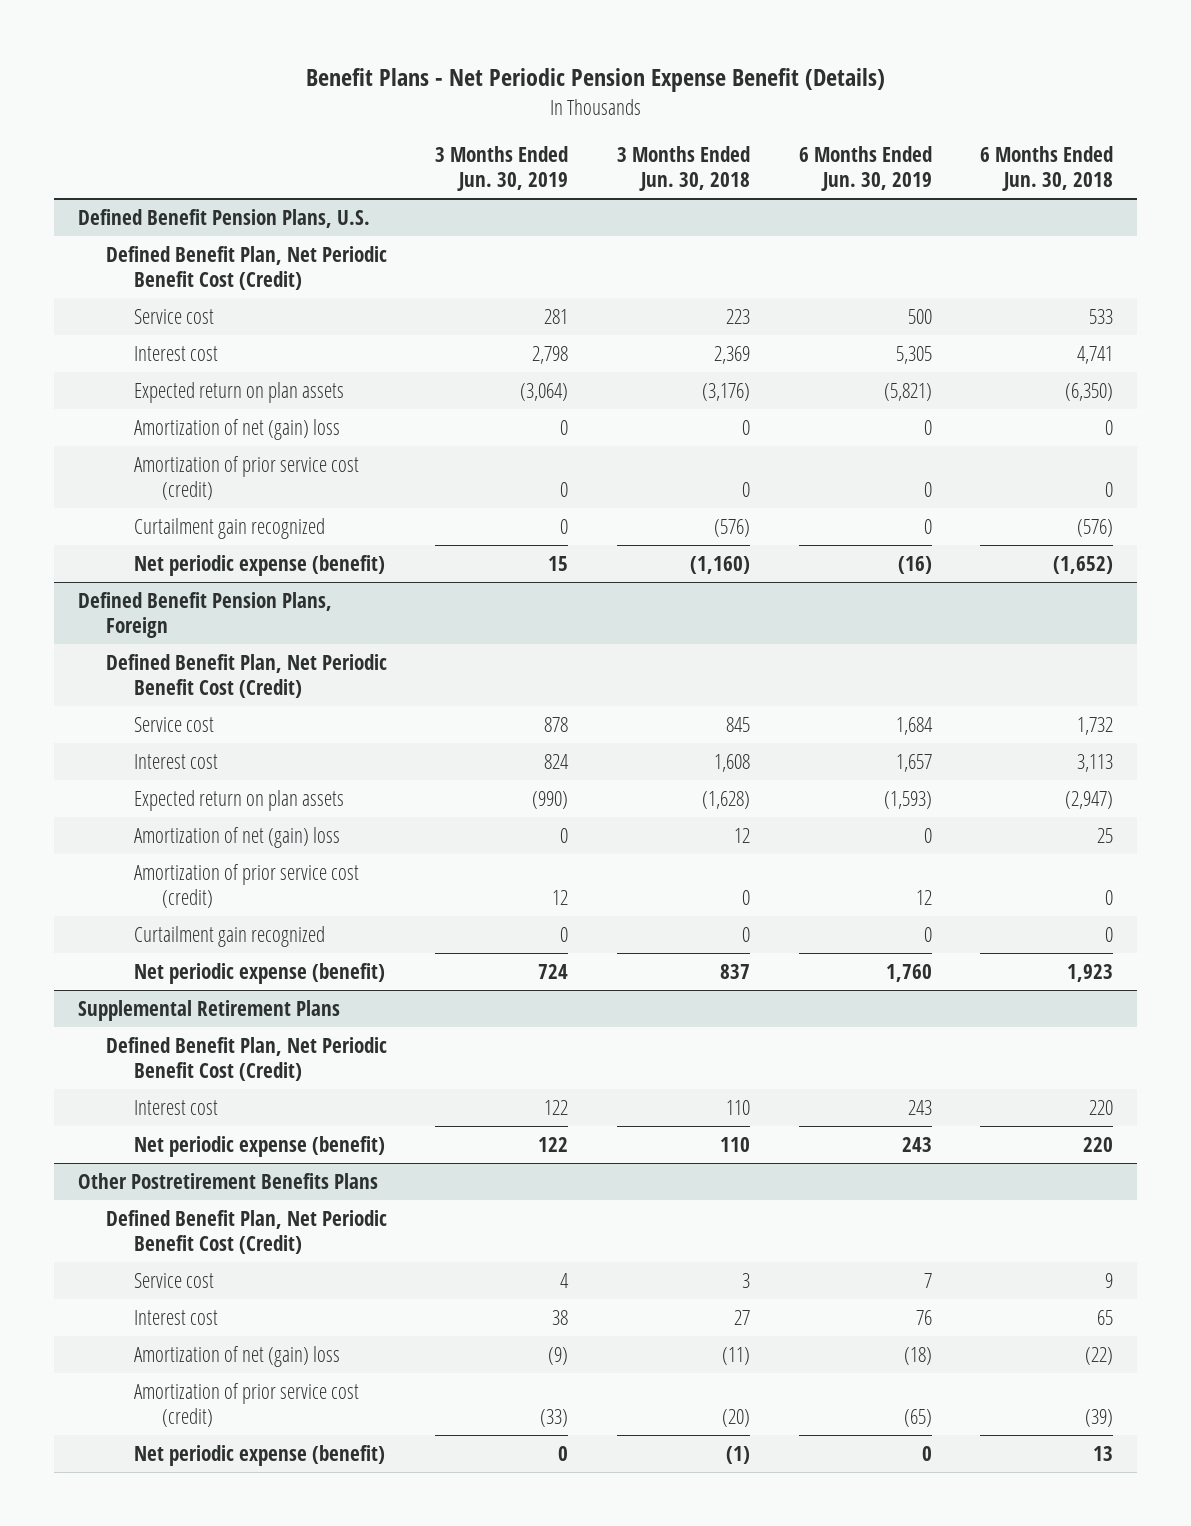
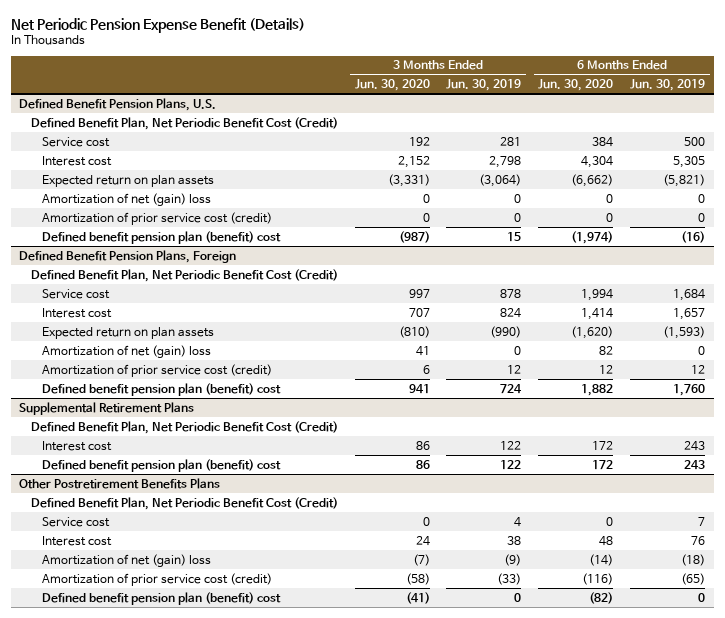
[305,68,885,93] Benefit Plans - Net Periodic Pension Expense Benefit (Details) -> [10,17,305,33] Net Periodic Pension Expense Benefit (Details)
[616,145,750,191] 3 Months Ended Jun. 30, 2018 -> none
[980,145,1114,191] 6 Months Ended Jun. 30, 2018 -> none
none -> [354,79,430,92] Jun. 30, 2020
none -> [538,79,614,92] Jun. 30, 2020
[133,518,325,540] Curtailment gain recognized -> none
[133,555,385,577] Net periodic expense (benefit) -> [41,230,281,244] Defined benefit pension plan (benefit) cost
[133,926,325,948] Curtailment gain recognized -> none
[133,963,385,985] Net periodic expense (benefit) -> [41,382,281,396] Defined benefit pension plan (benefit) cost
[133,1136,385,1158] Net periodic expense (benefit) -> [41,458,281,472] Defined benefit pension plan (benefit) cost
[133,1445,385,1467] Net periodic expense (benefit) -> [41,591,281,605] Defined benefit pension plan (benefit) cost

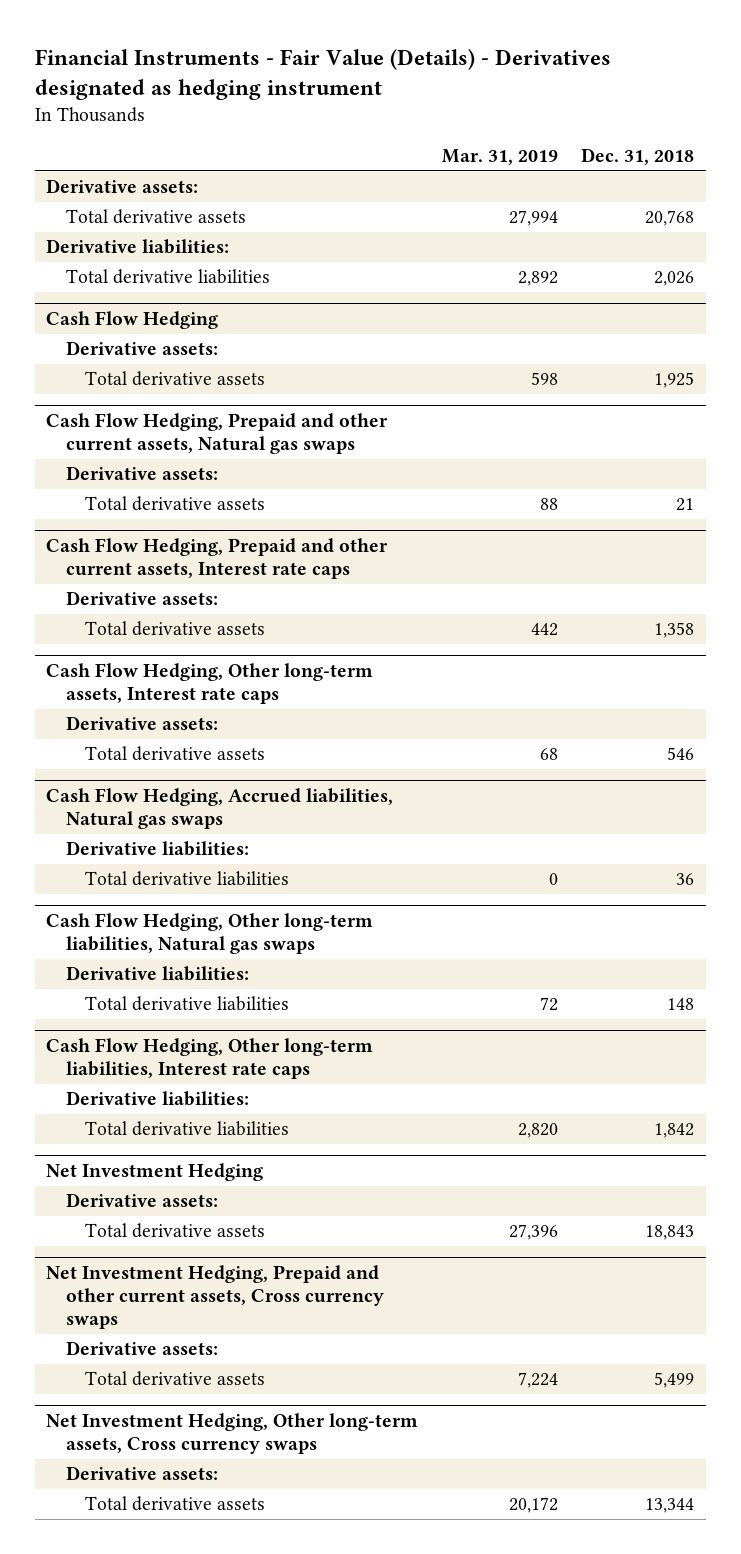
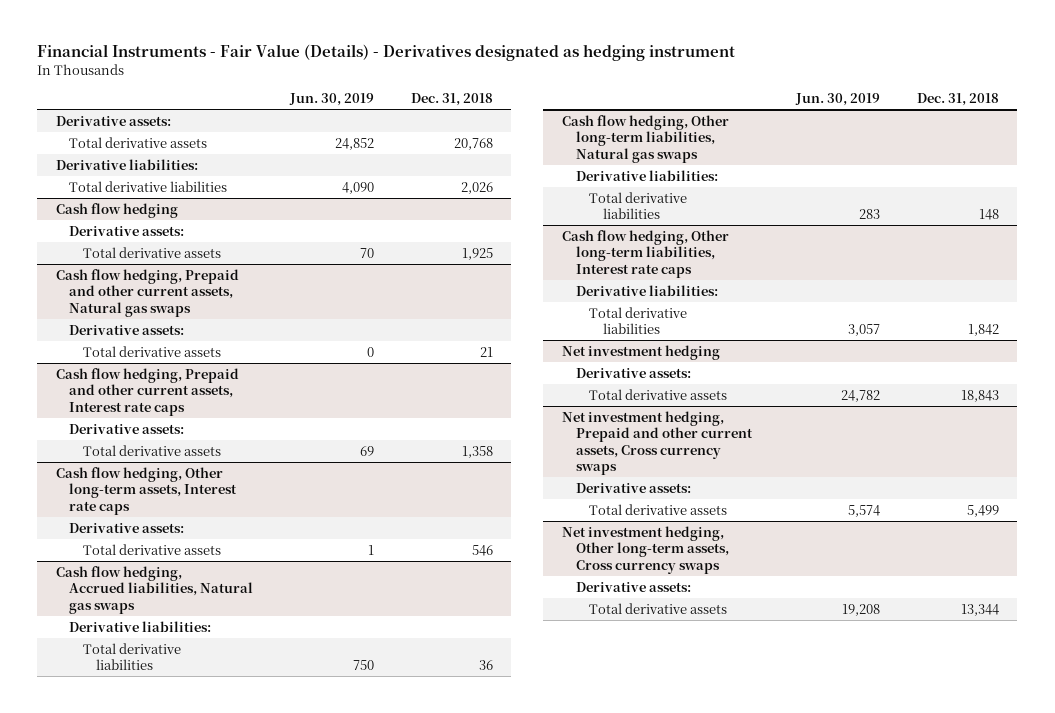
[441,148,558,165] Mar. 31, 2019 -> none
none -> [288,93,374,107] Jun. 30, 2019
[46,311,219,330] Cash Flow Hedging -> [55,202,178,218] Cash flow hedging
[46,413,389,455] Cash Flow Hedging, Prepaid and other current assets, Natural gas swaps -> [55,268,239,317] Cash flow hedging, Prepaid and other current assets, Natural gas swaps
[46,538,389,580] Cash Flow Hedging, Prepaid and other current assets, Interest rate caps -> [55,367,239,416] Cash flow hedging, Prepaid and other current assets, Interest rate caps
[46,663,374,705] Cash Flow Hedging, Other long-term assets, Interest rate caps -> [55,466,238,515] Cash flow hedging, Other long-term assets, Interest rate caps
[46,788,394,830] Cash Flow Hedging, Accrued liabilities, Natural gas swaps -> [55,565,254,614] Cash flow hedging, Accrued liabilities, Natural gas swaps
[46,913,374,955] Cash Flow Hedging, Other long-term liabilities, Natural gas swaps -> [561,114,729,163] Cash flow hedging, Other long-term liabilities, Natural gas swaps
[46,1038,374,1080] Cash Flow Hedging, Other long-term liabilities, Interest rate caps -> [561,229,729,278] Cash flow hedging, Other long-term liabilities, Interest rate caps
[46,1163,264,1182] Net Investment Hedging -> [561,344,720,360] Net investment hedging
[46,1265,384,1330] Net Investment Hedging, Prepaid and other current assets, Cross currency swaps -> [561,410,753,476] Net investment hedging, Prepaid and other current assets, Cross currency swaps
[46,1413,419,1455] Net Investment Hedging, Other long-term assets, Cross currency swaps -> [561,525,729,574] Net investment hedging, Other long-term assets, Cross currency swaps

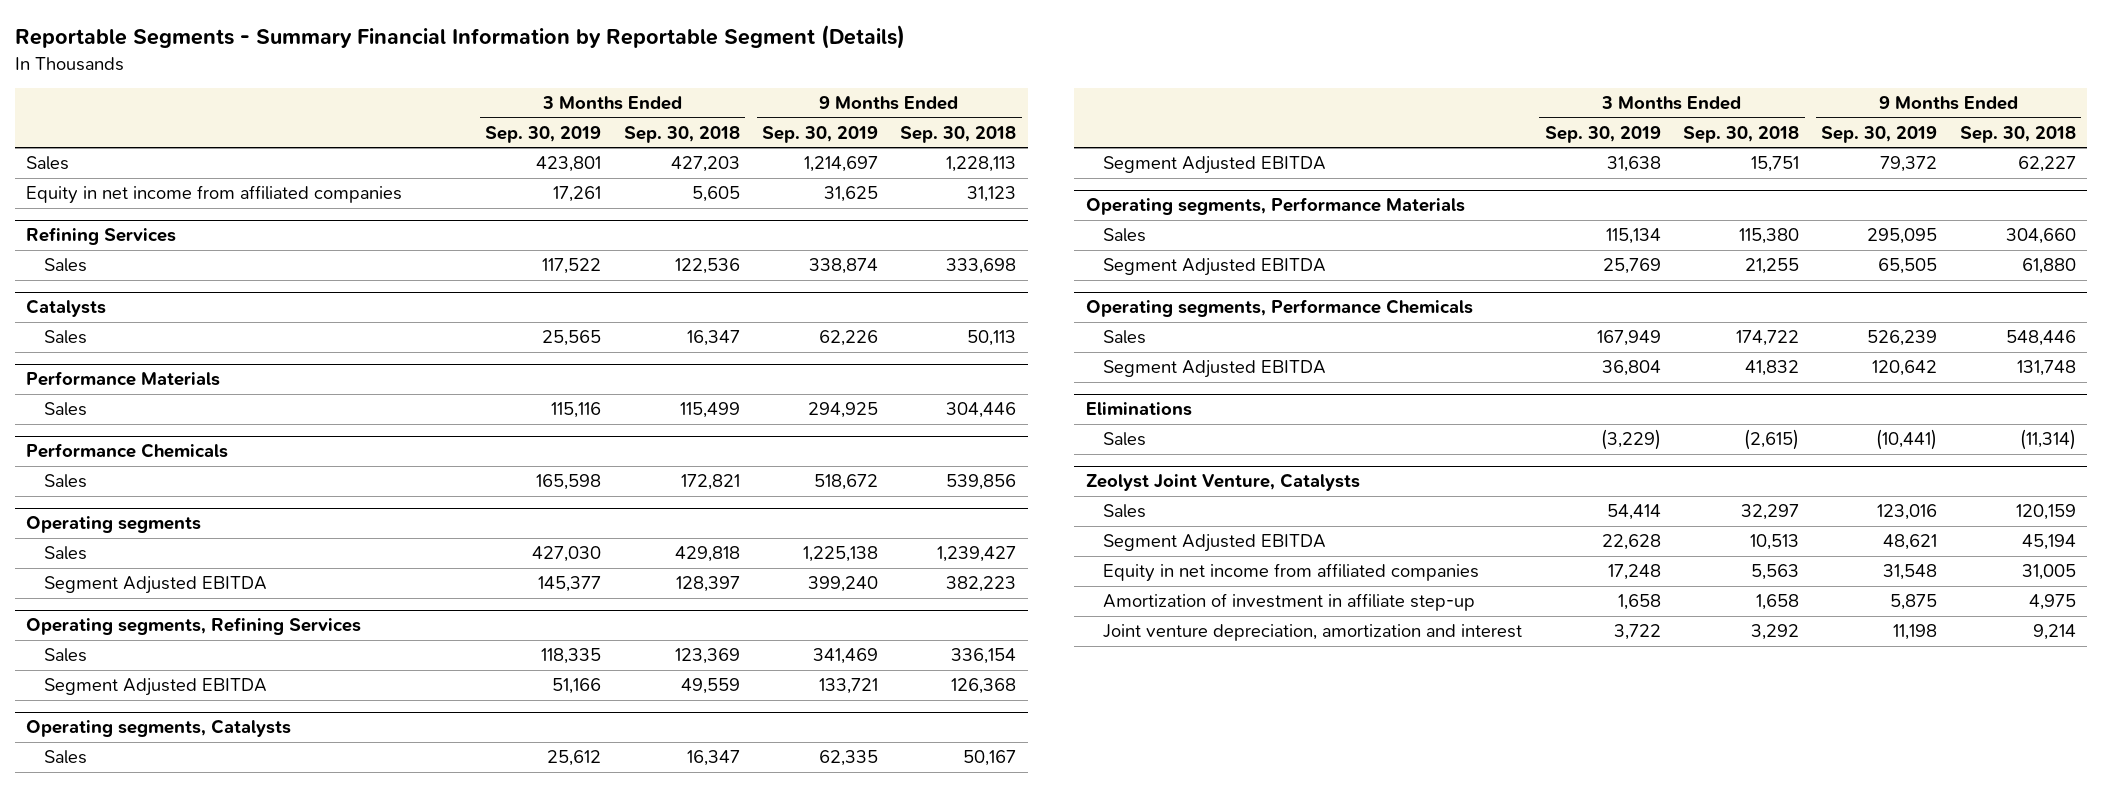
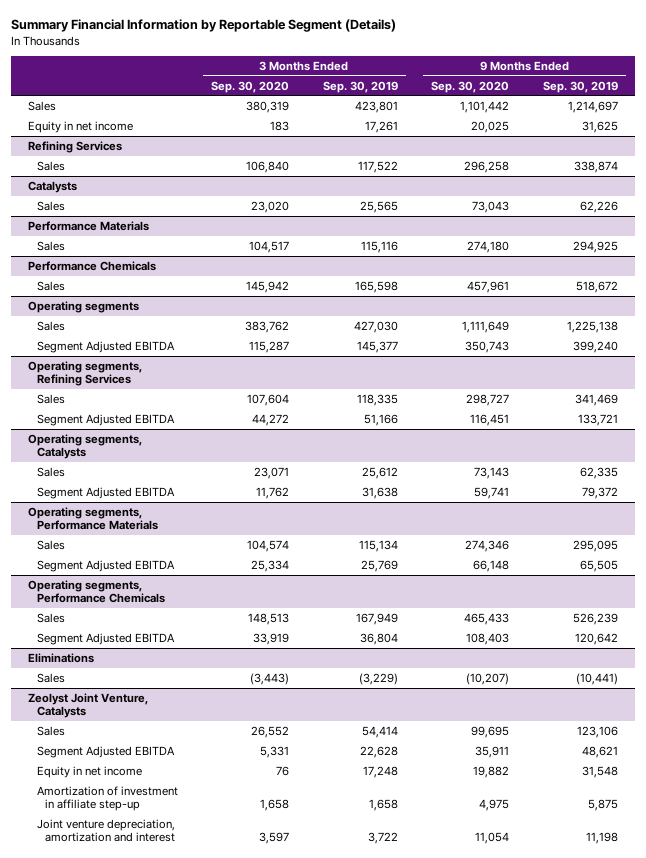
[15,25,906,50] Reportable Segments - Summary Financial Information by Reportable Segment (Details) -> [11,19,397,33] Summary Financial Information by Reportable Segment (Details)
[623,126,740,144] Sep. 30, 2018 -> none
[900,126,1017,144] Sep. 30, 2018 -> none
none -> [211,80,290,93] Sep. 30, 2020
none -> [431,80,510,93] Sep. 30, 2020
[26,185,403,205] Equity in net income from affiliated companies -> [28,120,134,133] Equity in net income
[1877,504,1938,521] 123,016 -> [576,725,618,738] 123,106
[1103,563,1480,583] Equity in net income from affiliated companies -> [36,765,142,778] Equity in net income

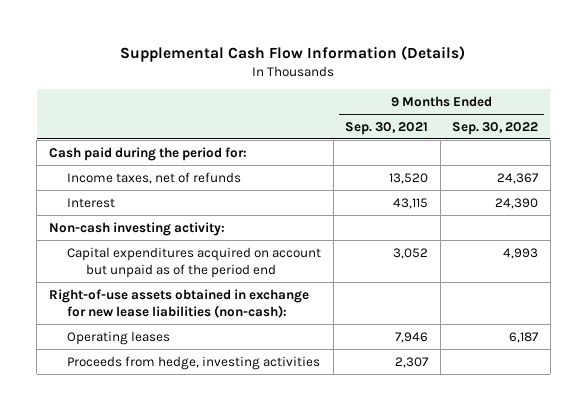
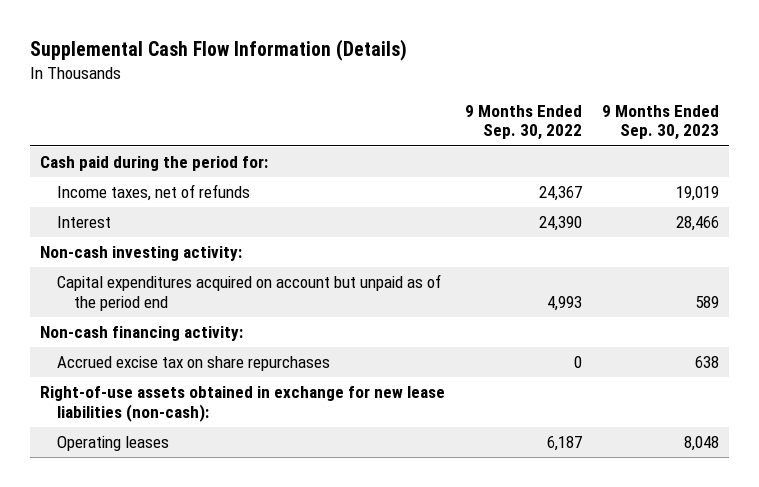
[345,121,429,135] Sep. 30, 2021 -> none
none -> [601,104,719,141] 9 Months Ended Sep. 30, 2023
none -> [39,326,243,342] Non-cash financing activity:
none -> [56,356,330,372] Accrued excise tax on share repurchases
[67,355,321,370] Proceeds from hedge, investing activities -> none

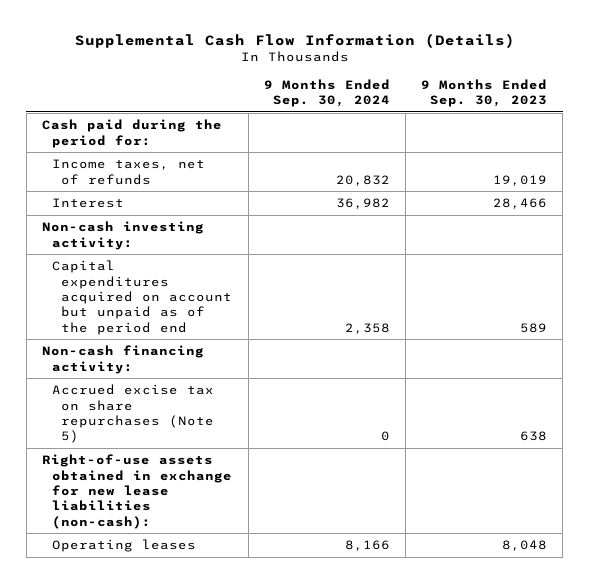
[464,104,582,141] 9 Months Ended Sep. 30, 2022 -> none
none -> [263,78,390,107] 9 Months Ended Sep. 30, 2024
[56,356,330,372] Accrued excise tax on share repurchases -> [51,384,215,444] Accrued excise tax on share repurchases (Note 5)

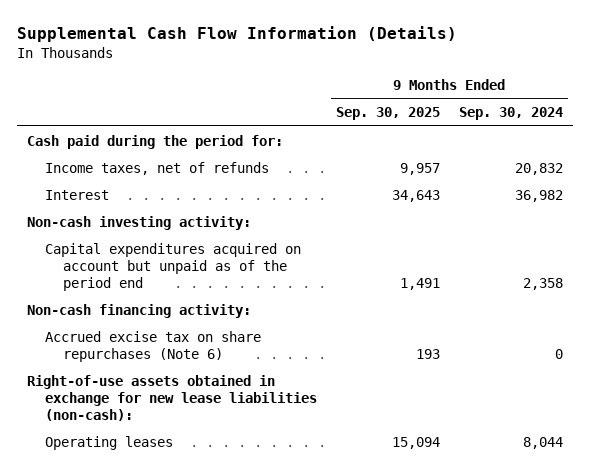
[421,78,548,107] 9 Months Ended Sep. 30, 2023 -> none
none -> [335,107,440,121] Sep. 30, 2025
[51,384,215,444] Accrued excise tax on share repurchases (Note 5) -> [44,330,261,362] Accrued excise tax on share repurchases (Note 6)
[344,540,390,552] 8,166 -> [523,436,564,449] 8,044

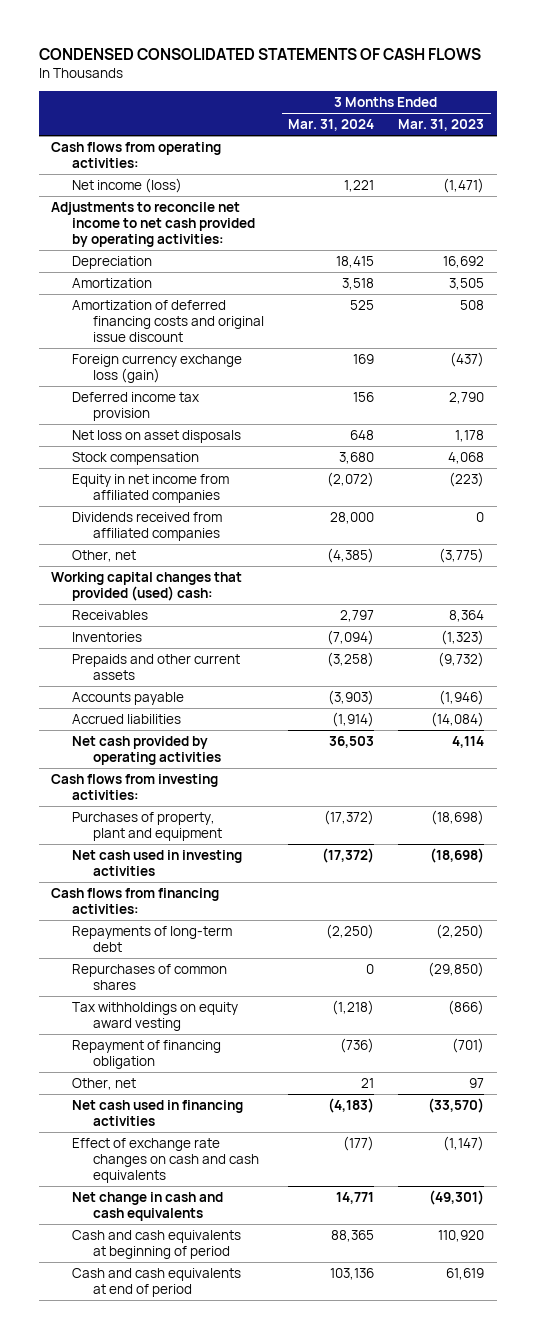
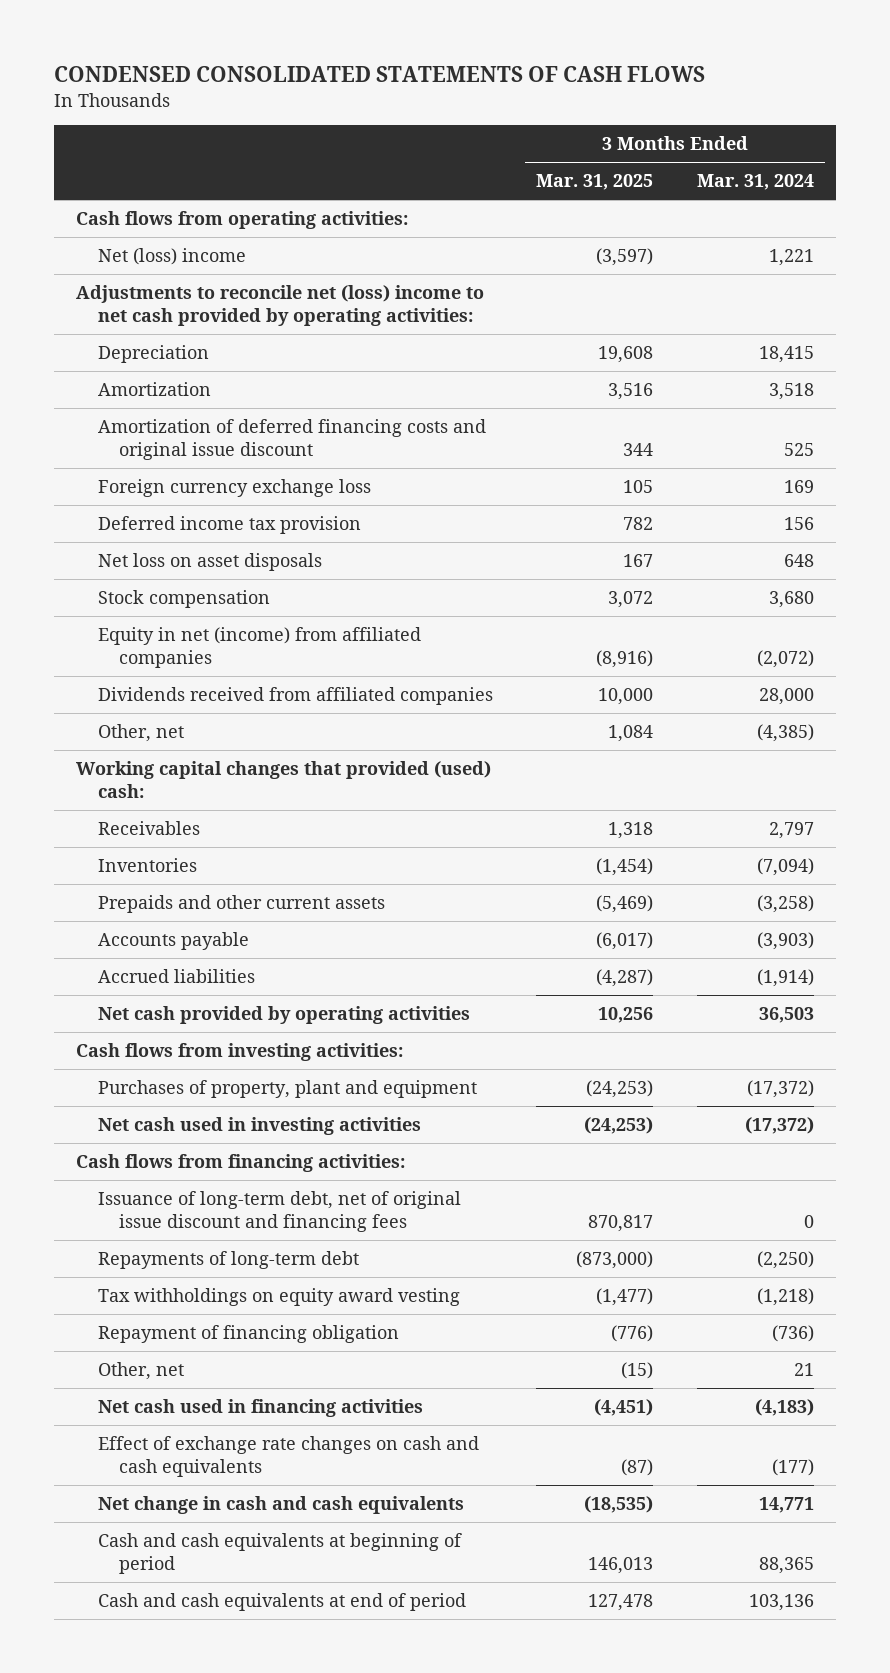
[398,119,485,132] Mar. 31, 2023 -> none
none -> [536,174,654,191] Mar. 31, 2025
[72,177,183,193] Net income (loss) -> [97,248,246,266] Net (loss) income
[51,201,256,247] Adjustments to reconcile net income to net cash provided by operating activities: -> [75,285,484,327] Adjustments to reconcile net (loss) income to net cash provided by operating activities:
[72,353,243,383] Foreign currency exchange loss (gain) -> [97,479,371,498] Foreign currency exchange loss
[72,473,230,503] Equity in net income from affiliated companies -> [97,627,421,669] Equity in net (income) from affiliated companies
none -> [97,1191,461,1233] Issuance of long-term debt, net of original issue discount and financing fees
[72,963,228,990] Repurchases of common shares -> none

